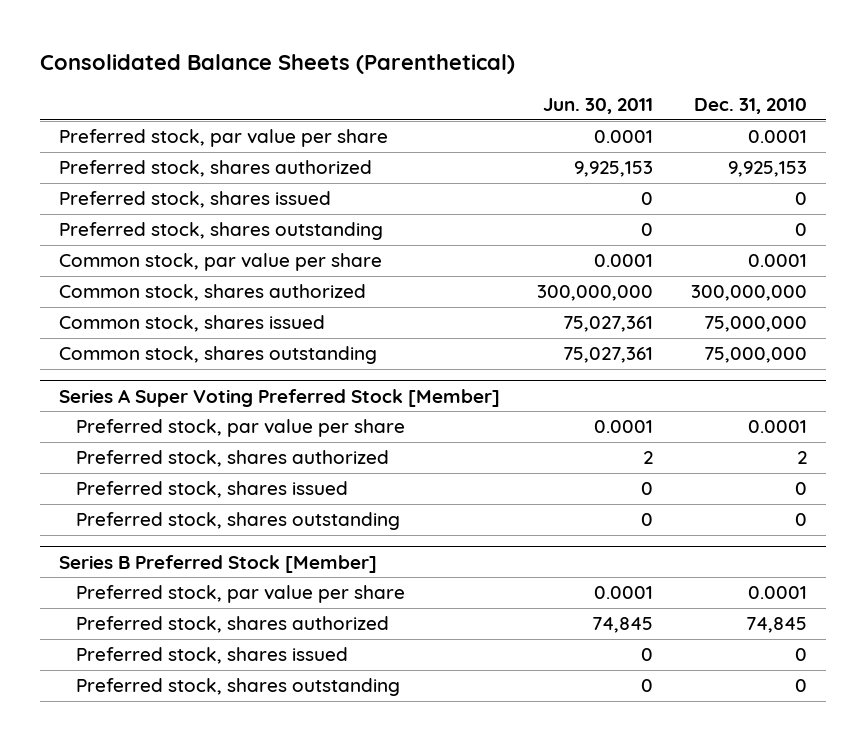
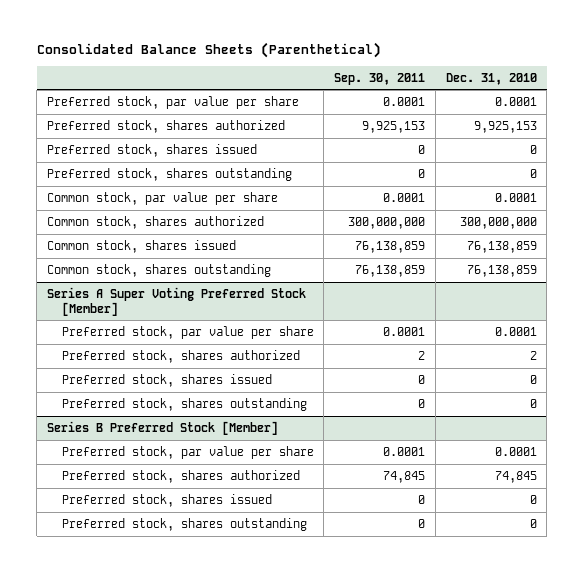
[543,97,654,114] Jun. 30, 2011 -> none
none -> [334,72,426,85] Sep. 30, 2011
[704,316,808,333] 75,000,000 -> [466,240,537,253] 76,138,859
[704,347,808,364] 75,000,000 -> [466,264,537,277] 76,138,859

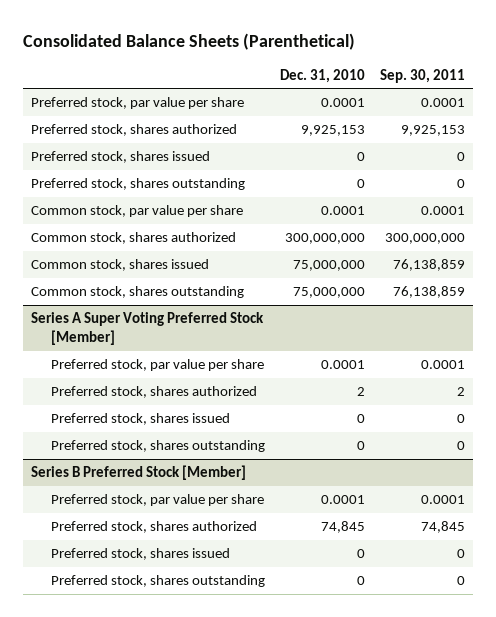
[466,240,537,253] 76,138,859 -> [292,260,365,272] 75,000,000
[466,264,537,277] 76,138,859 -> [292,287,365,299] 75,000,000

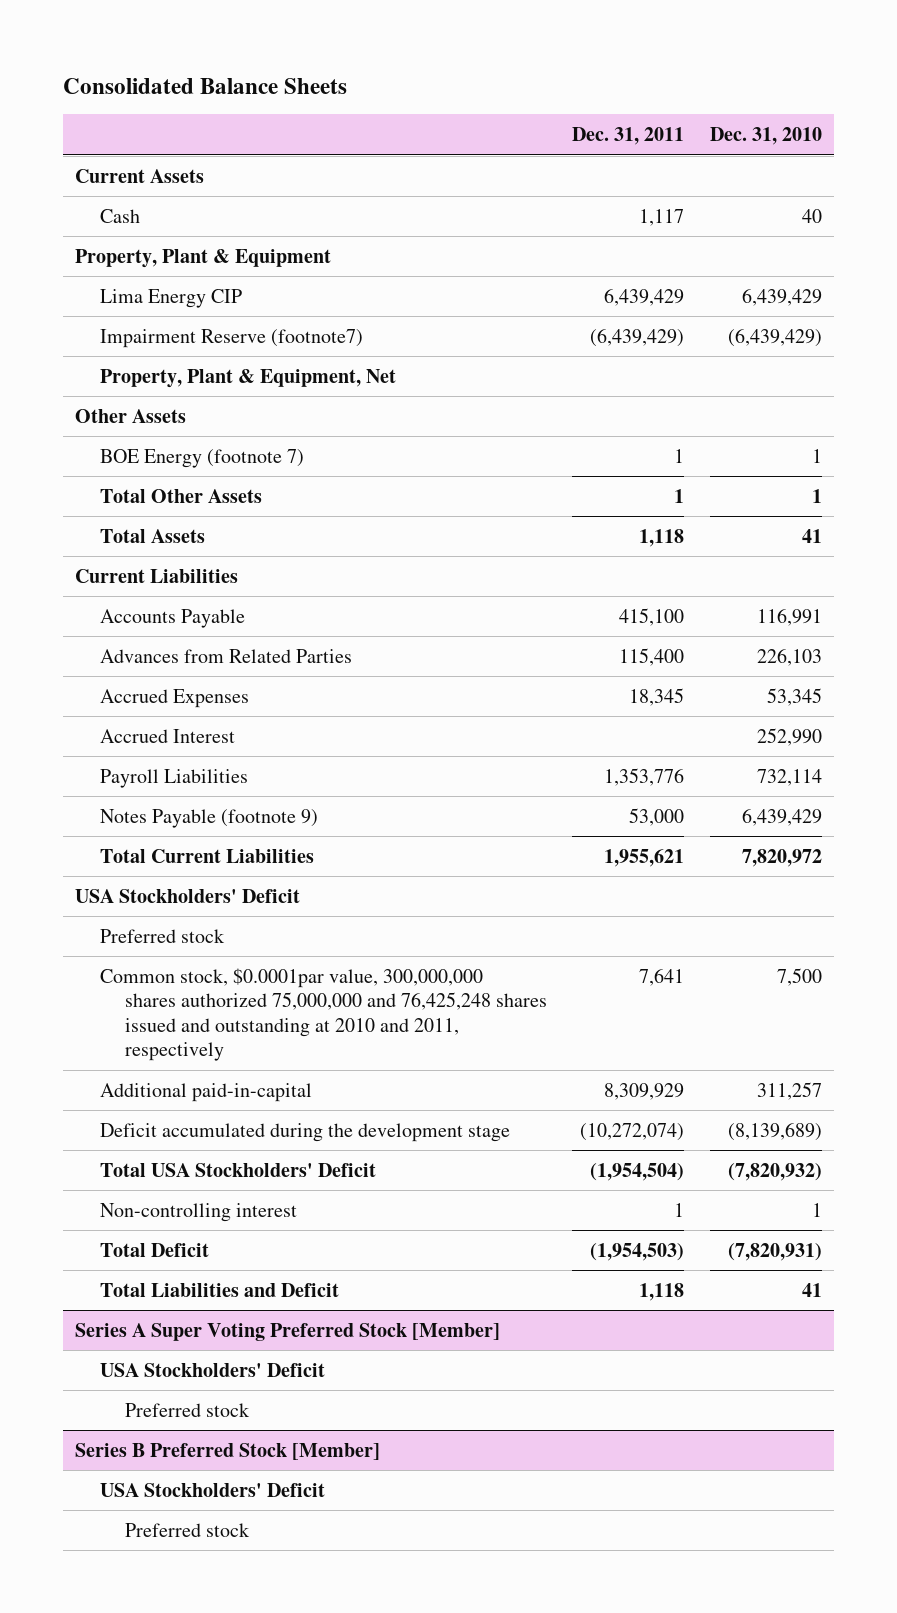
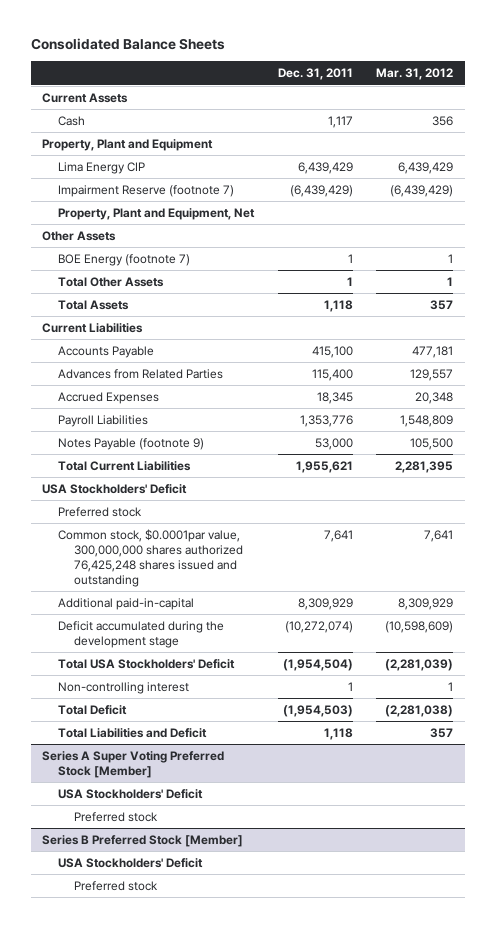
[709,126,822,145] Dec. 31, 2010 -> none
none -> [376,68,454,81] Mar. 31, 2012
[75,248,332,268] Property, Plant & Equipment -> [42,138,214,151] Property, Plant and Equipment
[100,328,364,348] Impairment Reserve (footnote7) -> [58,184,235,197] Impairment Reserve (footnote 7)
[100,368,397,388] Property, Plant & Equipment, Net -> [58,207,256,220] Property, Plant and Equipment, Net
[100,728,236,743] Accrued Interest -> none
[100,967,547,1062] Common stock, $0.0001par value, 300,000,000 shares authorized 75,000,000 and 76,425,248 shares issued and outstanding at 2010 and 2011, respectively -> [58,528,244,588] Common stock, $0.0001par value, 300,000,000 shares authorized 76,425,248 shares issued and outstanding

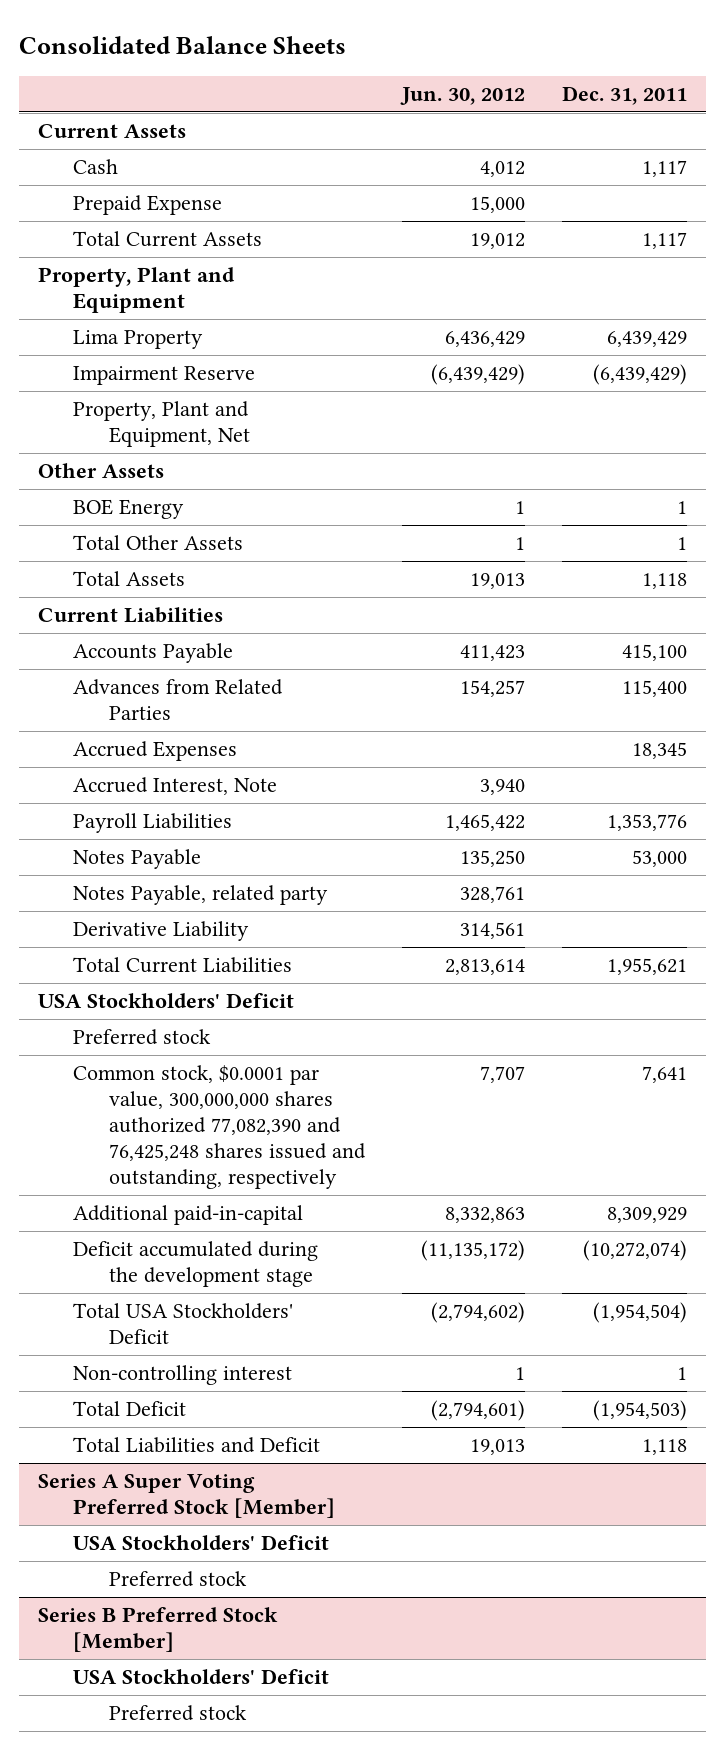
[376,68,454,81] Mar. 31, 2012 -> none
none -> [399,86,525,105] Jun. 30, 2012
none -> [73,195,223,216] Prepaid Expense
none -> [73,231,263,248] Total Current Assets
[58,161,146,174] Lima Energy CIP -> [73,330,204,350] Lima Property
[58,184,235,197] Impairment Reserve (footnote 7) -> [73,366,256,386] Impairment Reserve
[58,253,191,266] BOE Energy (footnote 7) -> [73,499,185,520] BOE Energy
none -> [73,777,278,796] Accrued Interest, Note
[58,437,205,450] Notes Payable (footnote 9) -> [73,849,202,870] Notes Payable
none -> [73,885,329,906] Notes Payable, related party
none -> [73,921,250,942] Derivative Liability
[58,528,244,588] Common stock, $0.0001par value, 300,000,000 shares authorized 76,425,248 shares issued and outstanding -> [73,1065,366,1190] Common stock, $0.0001 par value, 300,000,000 shares authorized 77,082,390 and 76,425,248 shares issued and outstanding, respectively

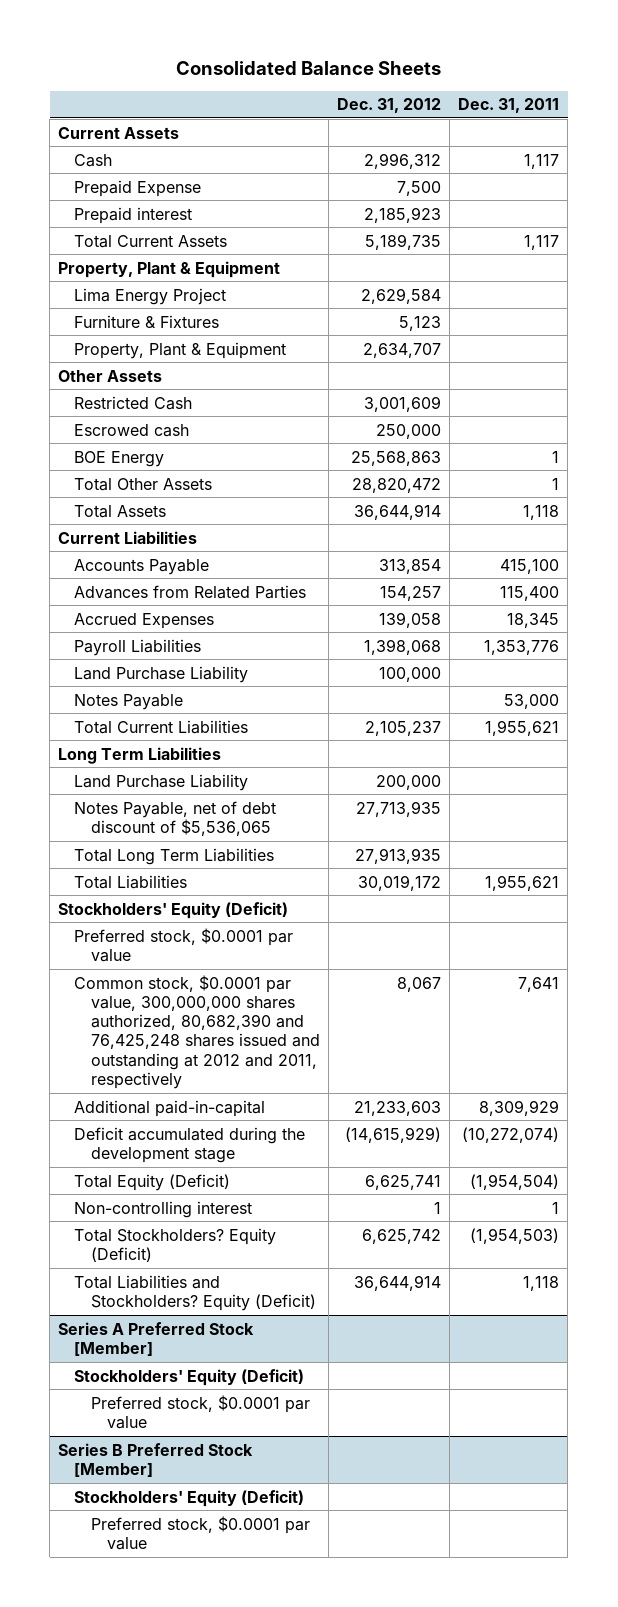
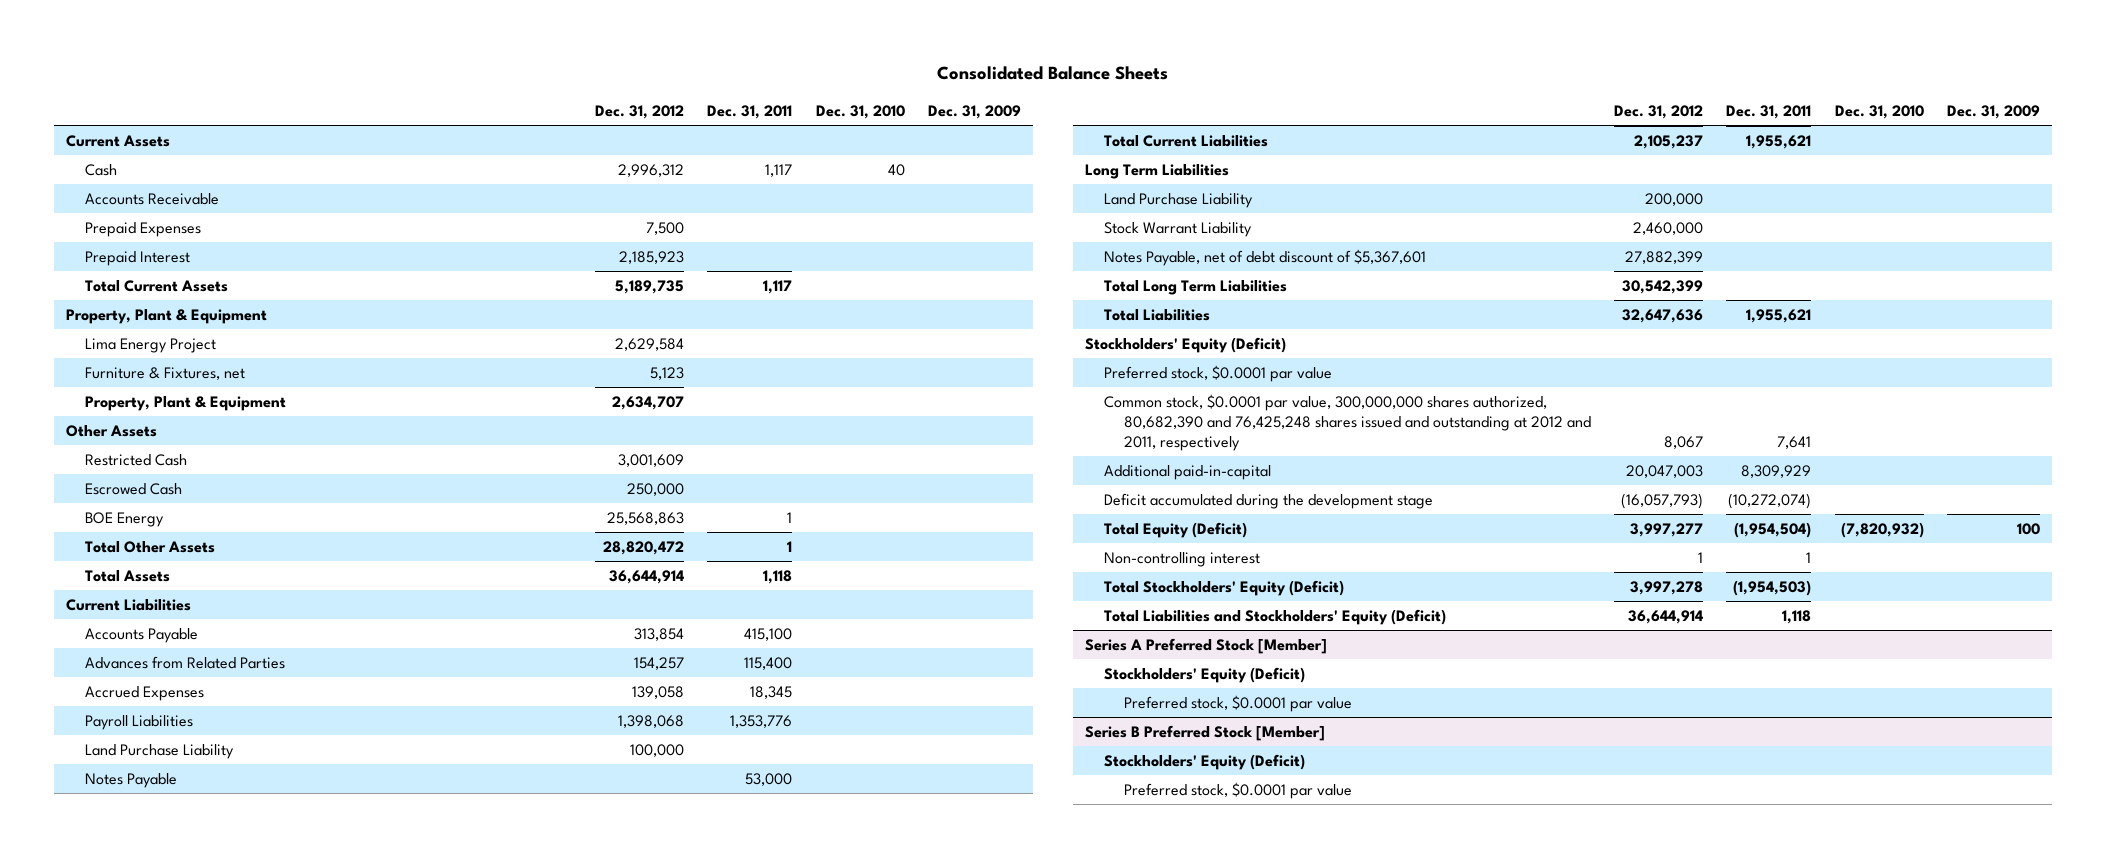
none -> [815,104,905,119] Dec. 31, 2010
none -> [927,104,1021,119] Dec. 31, 2009
none -> [85,193,220,206] Accounts Receivable
[74,179,202,197] Prepaid Expense -> [85,222,202,238] Prepaid Expenses
[74,206,193,224] Prepaid interest -> [85,251,191,267] Prepaid Interest
[74,314,220,328] Furniture & Fixtures -> [85,367,246,381] Furniture & Fixtures, net
[74,423,190,437] Escrowed cash -> [85,483,183,496] Escrowed Cash
none -> [1104,222,1253,238] Stock Warrant Liability
[74,800,277,836] Notes Payable, net of debt discount of $5,536,065 -> [1104,249,1427,267] Notes Payable, net of debt discount of $5,367,601
[355,800,441,817] 27,713,935 -> [1624,251,1703,265] 27,882,399
[354,847,441,864] 27,913,935 -> [1621,280,1703,295] 30,542,399
[357,874,441,891] 30,019,172 -> [1621,309,1703,324] 32,647,636
[353,1100,441,1116] 21,233,603 -> [1625,465,1703,479] 20,047,003
[344,1126,441,1143] (14,615,929) -> [1620,493,1703,510] (16,057,793)
[364,1174,441,1190] 6,625,741 -> [1629,523,1703,538] 3,997,277
[74,1227,277,1262] Total Stockholders? Equity (Deficit) -> [1104,580,1345,597] Total Stockholders' Equity (Deficit)
[361,1228,441,1244] 6,625,742 -> [1629,581,1703,596] 3,997,278
[74,1274,316,1311] Total Liabilities and Stockholders? Equity (Deficit) -> [1104,609,1447,626] Total Liabilities and Stockholders' Equity (Deficit)

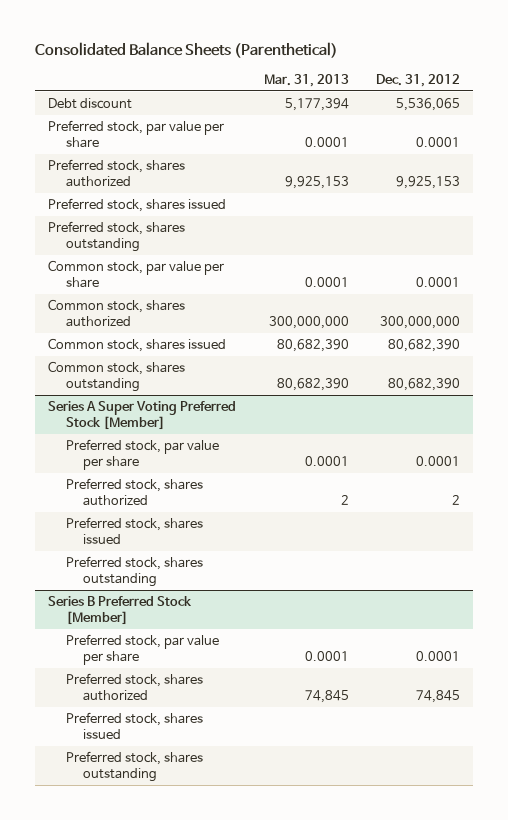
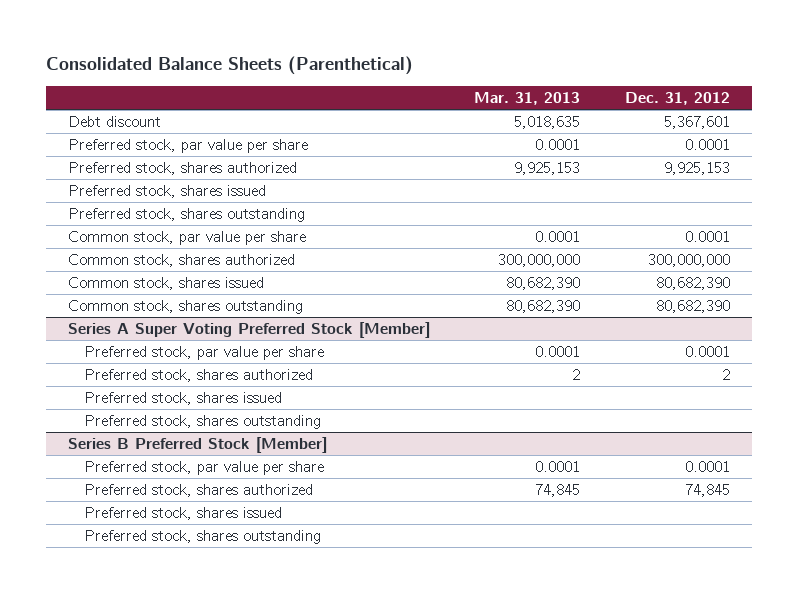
[284,98,349,112] 5,177,394 -> [514,116,581,130] 5,018,635
[395,98,460,112] 5,536,065 -> [663,116,730,130] 5,367,601

